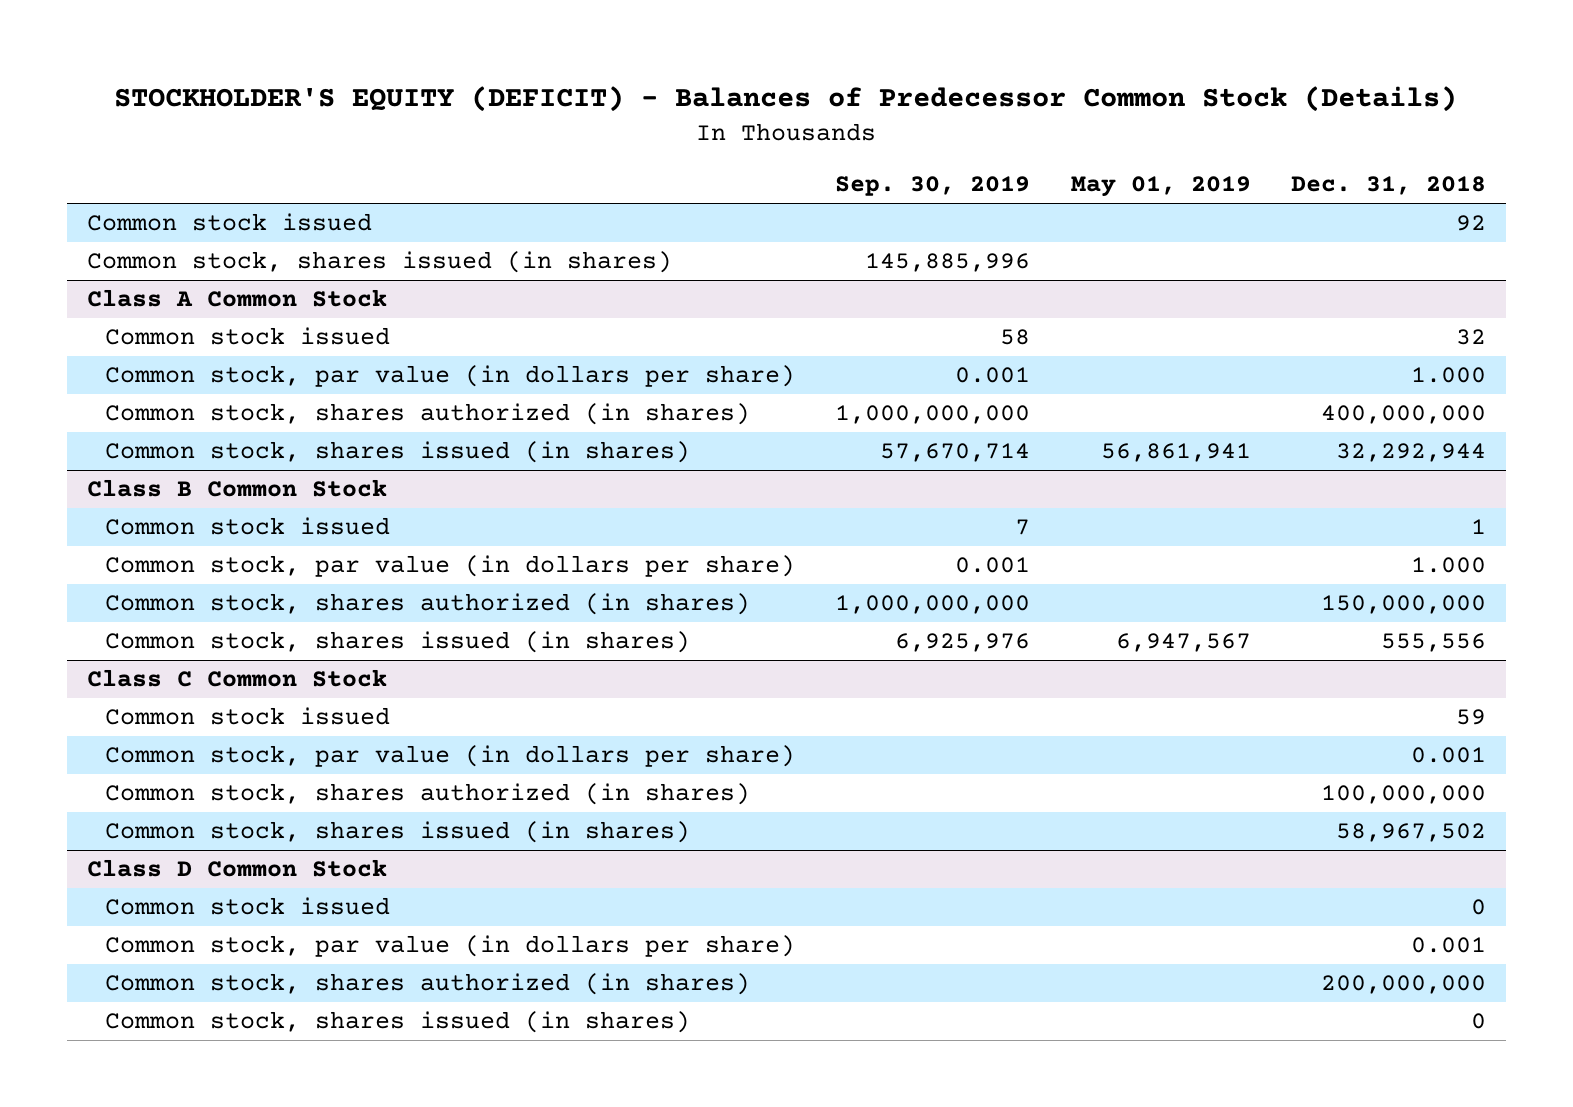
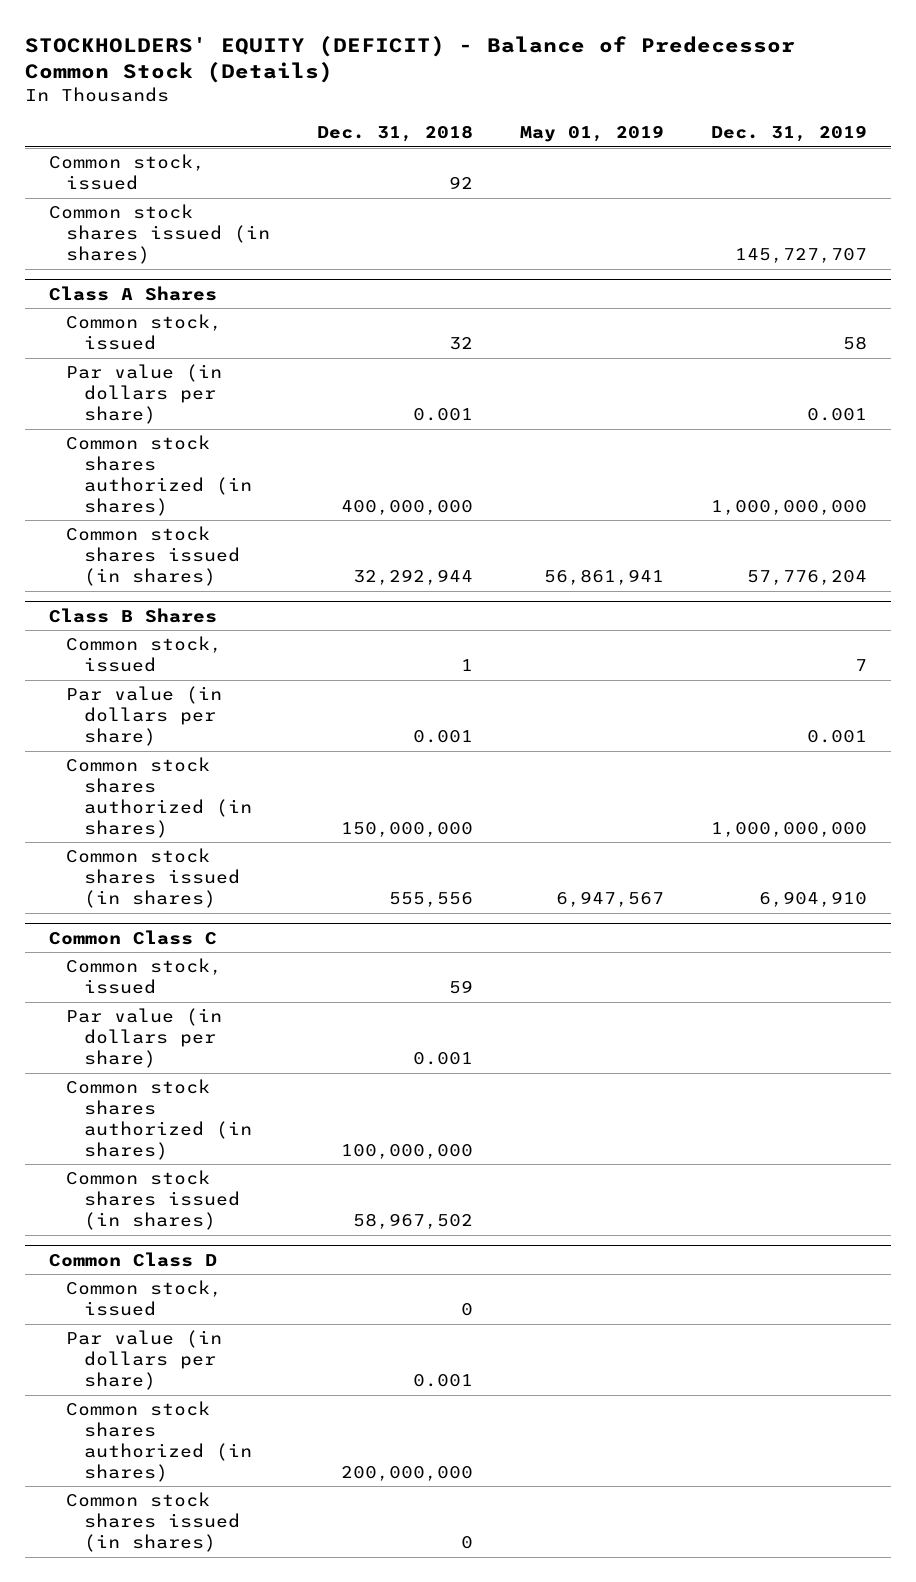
[114,85,1458,112] STOCKHOLDER'S EQUITY (DEFICIT) - Balances of Predecessor Common Stock (Details) -> [25,35,796,84] STOCKHOLDERS' EQUITY (DEFICIT) - Balance of Predecessor Common Stock (Details)
[835,176,1031,197] Sep. 30, 2019 -> none
none -> [711,125,868,143] Dec. 31, 2019
[86,213,372,232] Common stock issued -> [48,154,205,191] Common stock, issued
[86,251,672,274] Common stock, shares issued (in shares) -> [48,204,271,265] Common stock shares issued (in shares)
[86,289,387,308] Class A Common Stock -> [48,285,217,301] Class A Shares
[104,327,390,346] Common stock issued -> [66,314,223,351] Common stock, issued
[104,365,795,388] Common stock, par value (in dollars per share) -> [66,364,223,425] Par value (in dollars per share)
[1410,367,1486,384] 1.000 -> [413,408,474,422] 0.001
[104,403,750,426] Common stock, shares authorized (in shares) -> [66,435,252,516] Common stock shares authorized (in shares)
[104,441,690,464] Common stock, shares issued (in shares) -> [66,526,240,587] Common stock shares issued (in shares)
[86,479,387,498] Class B Common Stock -> [48,607,217,623] Class B Shares
[104,517,390,536] Common stock issued -> [66,636,223,673] Common stock, issued
[104,555,795,578] Common stock, par value (in dollars per share) -> [66,686,223,747] Par value (in dollars per share)
[1410,557,1486,574] 1.000 -> [413,730,474,744] 0.001
[104,593,750,616] Common stock, shares authorized (in shares) -> [66,757,252,838] Common stock shares authorized (in shares)
[104,631,690,654] Common stock, shares issued (in shares) -> [66,848,240,909] Common stock shares issued (in shares)
[86,669,387,688] Class C Common Stock -> [48,929,217,945] Common Class C
[104,707,390,726] Common stock issued -> [66,958,223,995] Common stock, issued
[104,745,795,768] Common stock, par value (in dollars per share) -> [66,1008,223,1069] Par value (in dollars per share)
[104,783,750,806] Common stock, shares authorized (in shares) -> [66,1079,252,1160] Common stock shares authorized (in shares)
[104,821,690,844] Common stock, shares issued (in shares) -> [66,1170,240,1231] Common stock shares issued (in shares)
[86,859,387,878] Class D Common Stock -> [48,1251,217,1267] Common Class D
[104,897,390,916] Common stock issued -> [66,1280,223,1317] Common stock, issued
[104,935,795,958] Common stock, par value (in dollars per share) -> [66,1330,223,1391] Par value (in dollars per share)
[104,973,750,996] Common stock, shares authorized (in shares) -> [66,1401,252,1482] Common stock shares authorized (in shares)
[104,1011,690,1034] Common stock, shares issued (in shares) -> [66,1492,240,1553] Common stock shares issued (in shares)

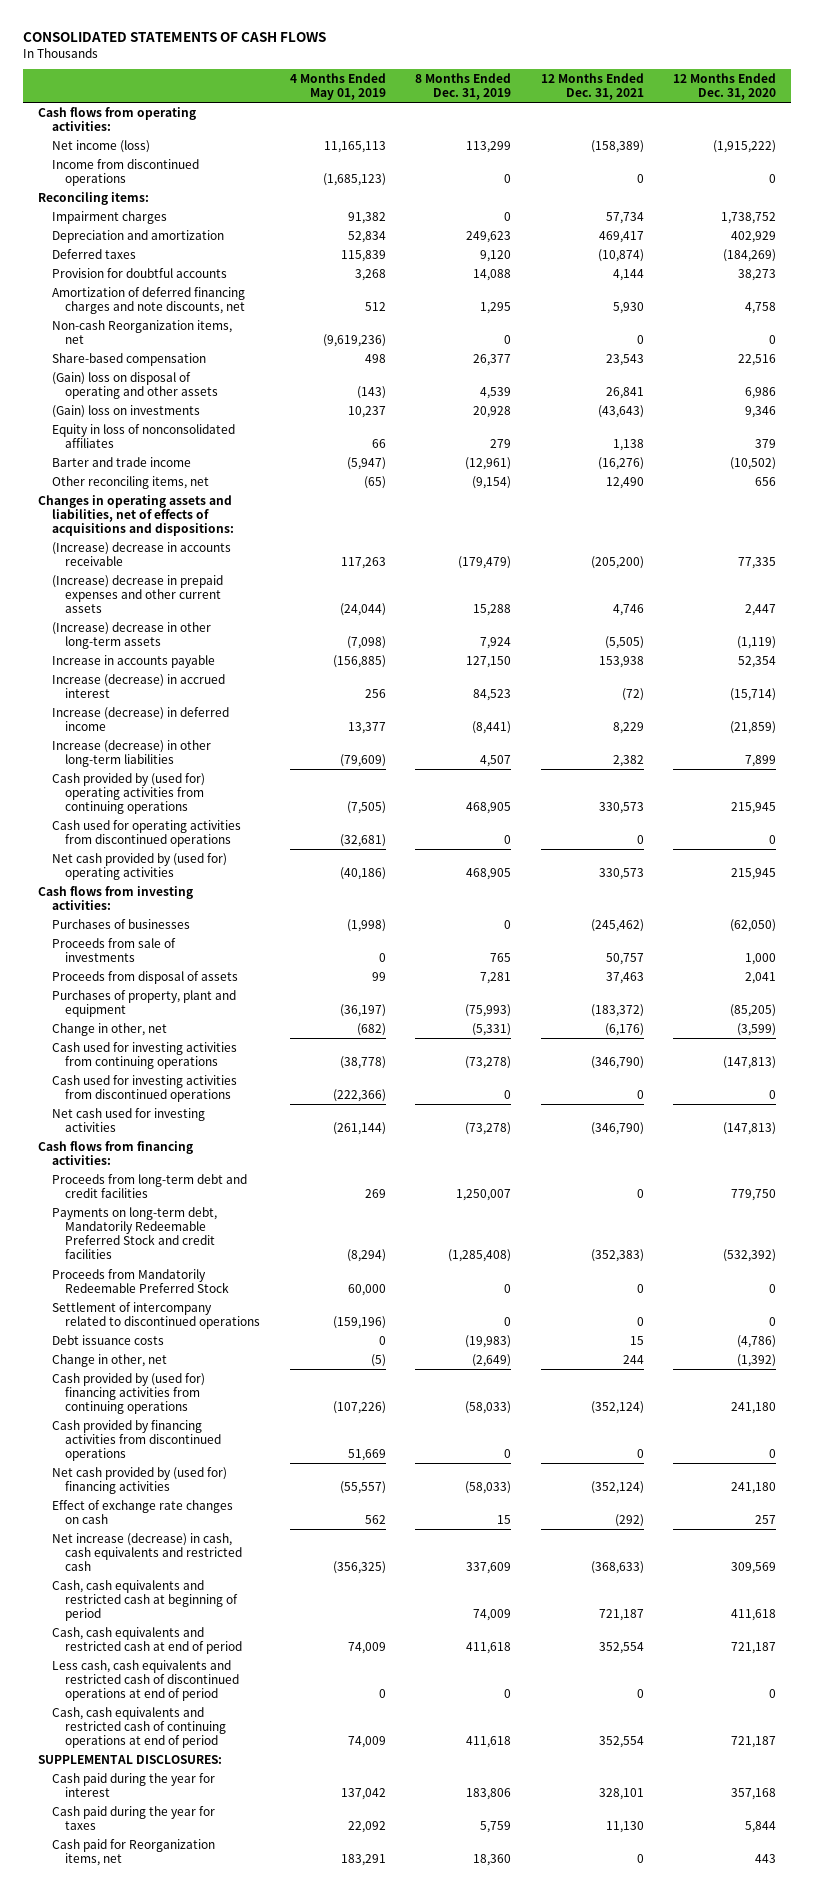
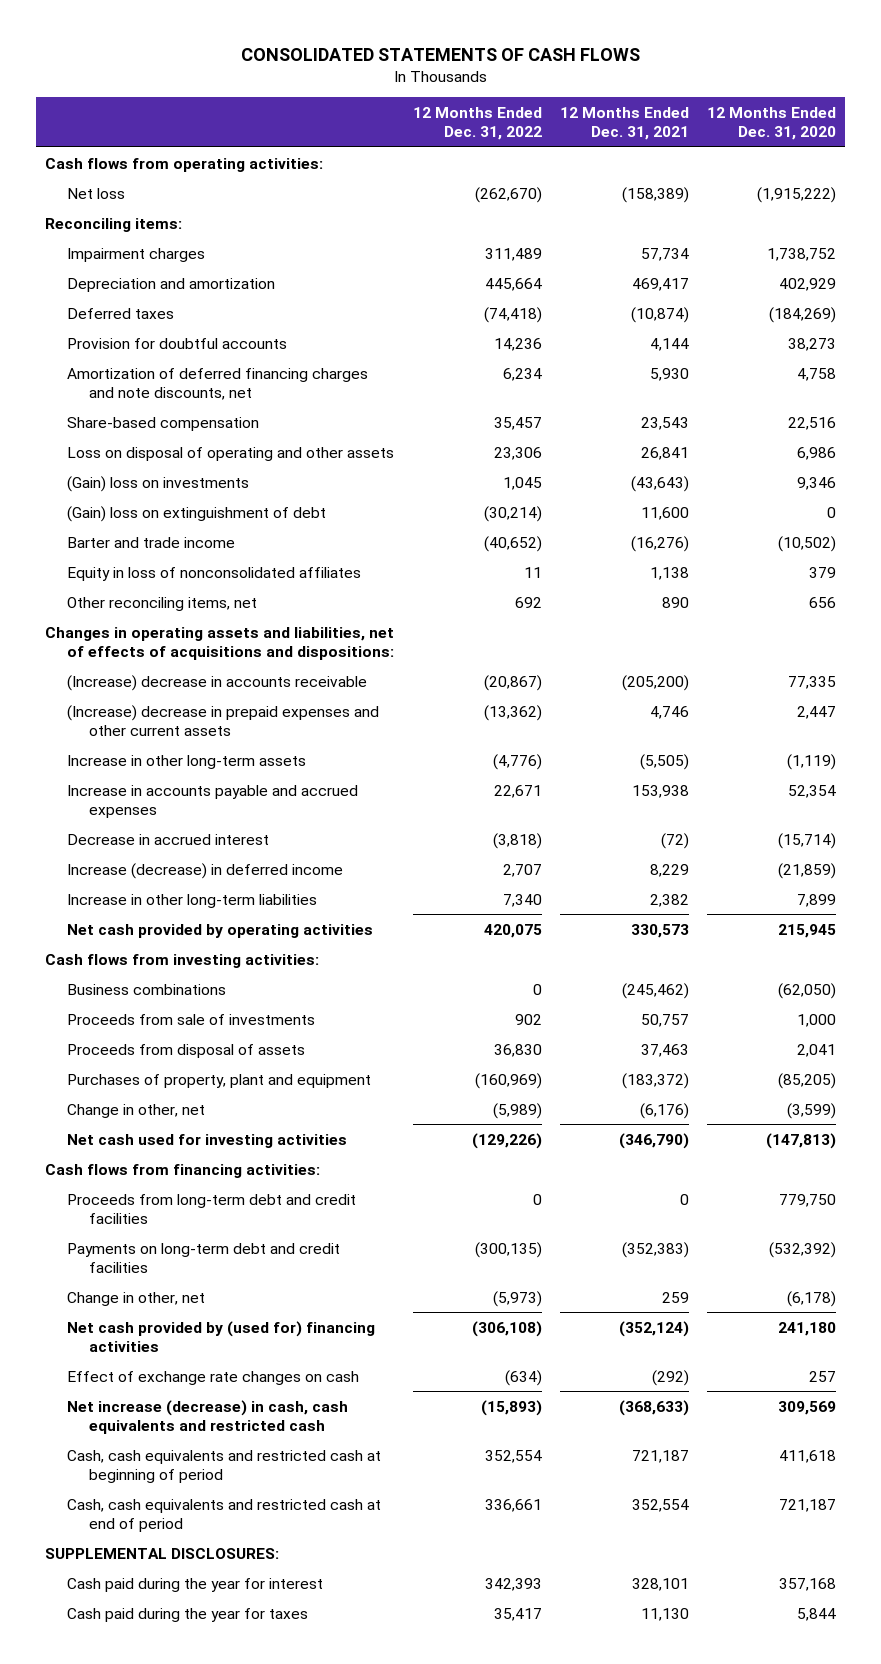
[289,73,386,101] 4 Months Ended May 01, 2019 -> none
[415,73,512,101] 8 Months Ended Dec. 31, 2019 -> none
none -> [412,107,542,140] 12 Months Ended Dec. 31, 2022
[51,158,199,186] Income from discontinued operations -> none
[51,139,150,153] Net income (loss) -> [67,187,126,199] Net loss
[51,319,232,344] Non-cash Reorganization items, net -> none
[51,371,219,399] (Gain) loss on disposal of operating and other assets -> [67,446,395,461] Loss on disposal of operating and other assets
none -> [67,505,327,522] (Gain) loss on extinguishment of debt
[51,423,235,448] Equity in loss of nonconsolidated affiliates -> [67,566,362,581] Equity in loss of nonconsolidated affiliates
[605,476,644,489] 12,490 -> [661,596,689,608] 890
[51,621,211,649] (Increase) decrease in other long-term assets -> [67,754,307,769] Increase in other long-term assets
[51,654,215,668] Increase in accounts payable -> [67,784,359,818] Increase in accounts payable and accrued expenses
[51,673,225,698] Increase (decrease) in accrued interest -> [67,833,270,845] Decrease in accrued interest
[51,772,205,815] Cash provided by (used for) operating activities from continuing operations -> none
[51,819,241,847] Cash used for operating activities from discontinued operations -> none
[51,739,211,767] Increase (decrease) in other long-term liabilities -> [67,893,318,908] Increase in other long-term liabilities
[51,852,227,880] Net cash provided by (used for) operating activities -> [67,923,374,938] Net cash provided by operating activities
[51,918,190,929] Purchases of businesses -> [67,983,227,995] Business combinations
[51,1041,237,1069] Cash used for investing activities from continuing operations -> none
[51,1074,237,1102] Cash used for investing activities from discontinued operations -> none
[51,1268,230,1293] Proceeds from Mandatorily Redeemable Preferred Stock -> none
[51,1301,261,1329] Settlement of intercompany related to discontinued operations -> none
[51,1334,164,1345] Debt issuance costs -> none
[51,1372,205,1415] Cash provided by (used for) financing activities from continuing operations -> none
[51,1419,222,1462] Cash provided by financing activities from discontinued operations -> none
[51,1206,217,1260] Payments on long-term debt, Mandatorily Redeemable Preferred Stock and credit facilities -> [67,1242,341,1273] Payments on long-term debt and credit facilities
[622,1354,644,1364] 244 -> [661,1291,689,1303] 259
[737,1353,777,1367] (1,392) -> [786,1290,836,1307] (6,178)
[51,1659,240,1702] Less cash, cash equivalents and restricted cash of discontinued operations at end of period -> none
[51,1706,227,1749] Cash, cash equivalents and restricted cash of continuing operations at end of period -> none
[51,1838,215,1866] Cash paid for Reorganization items, net -> none

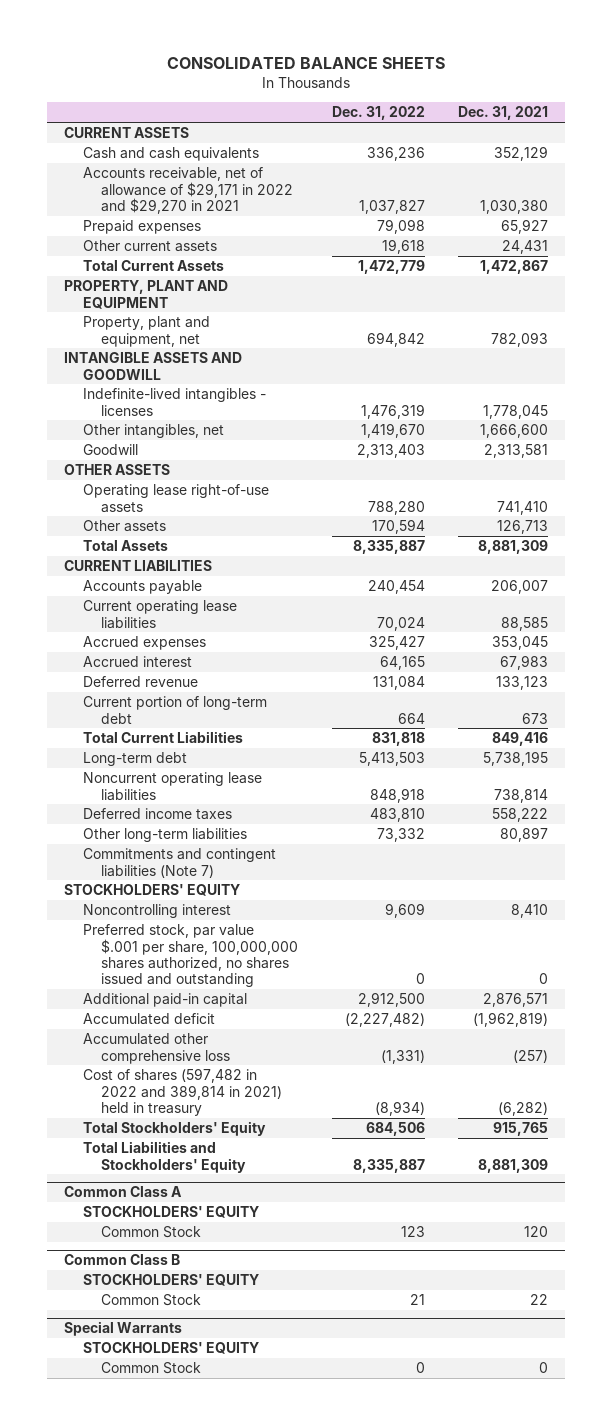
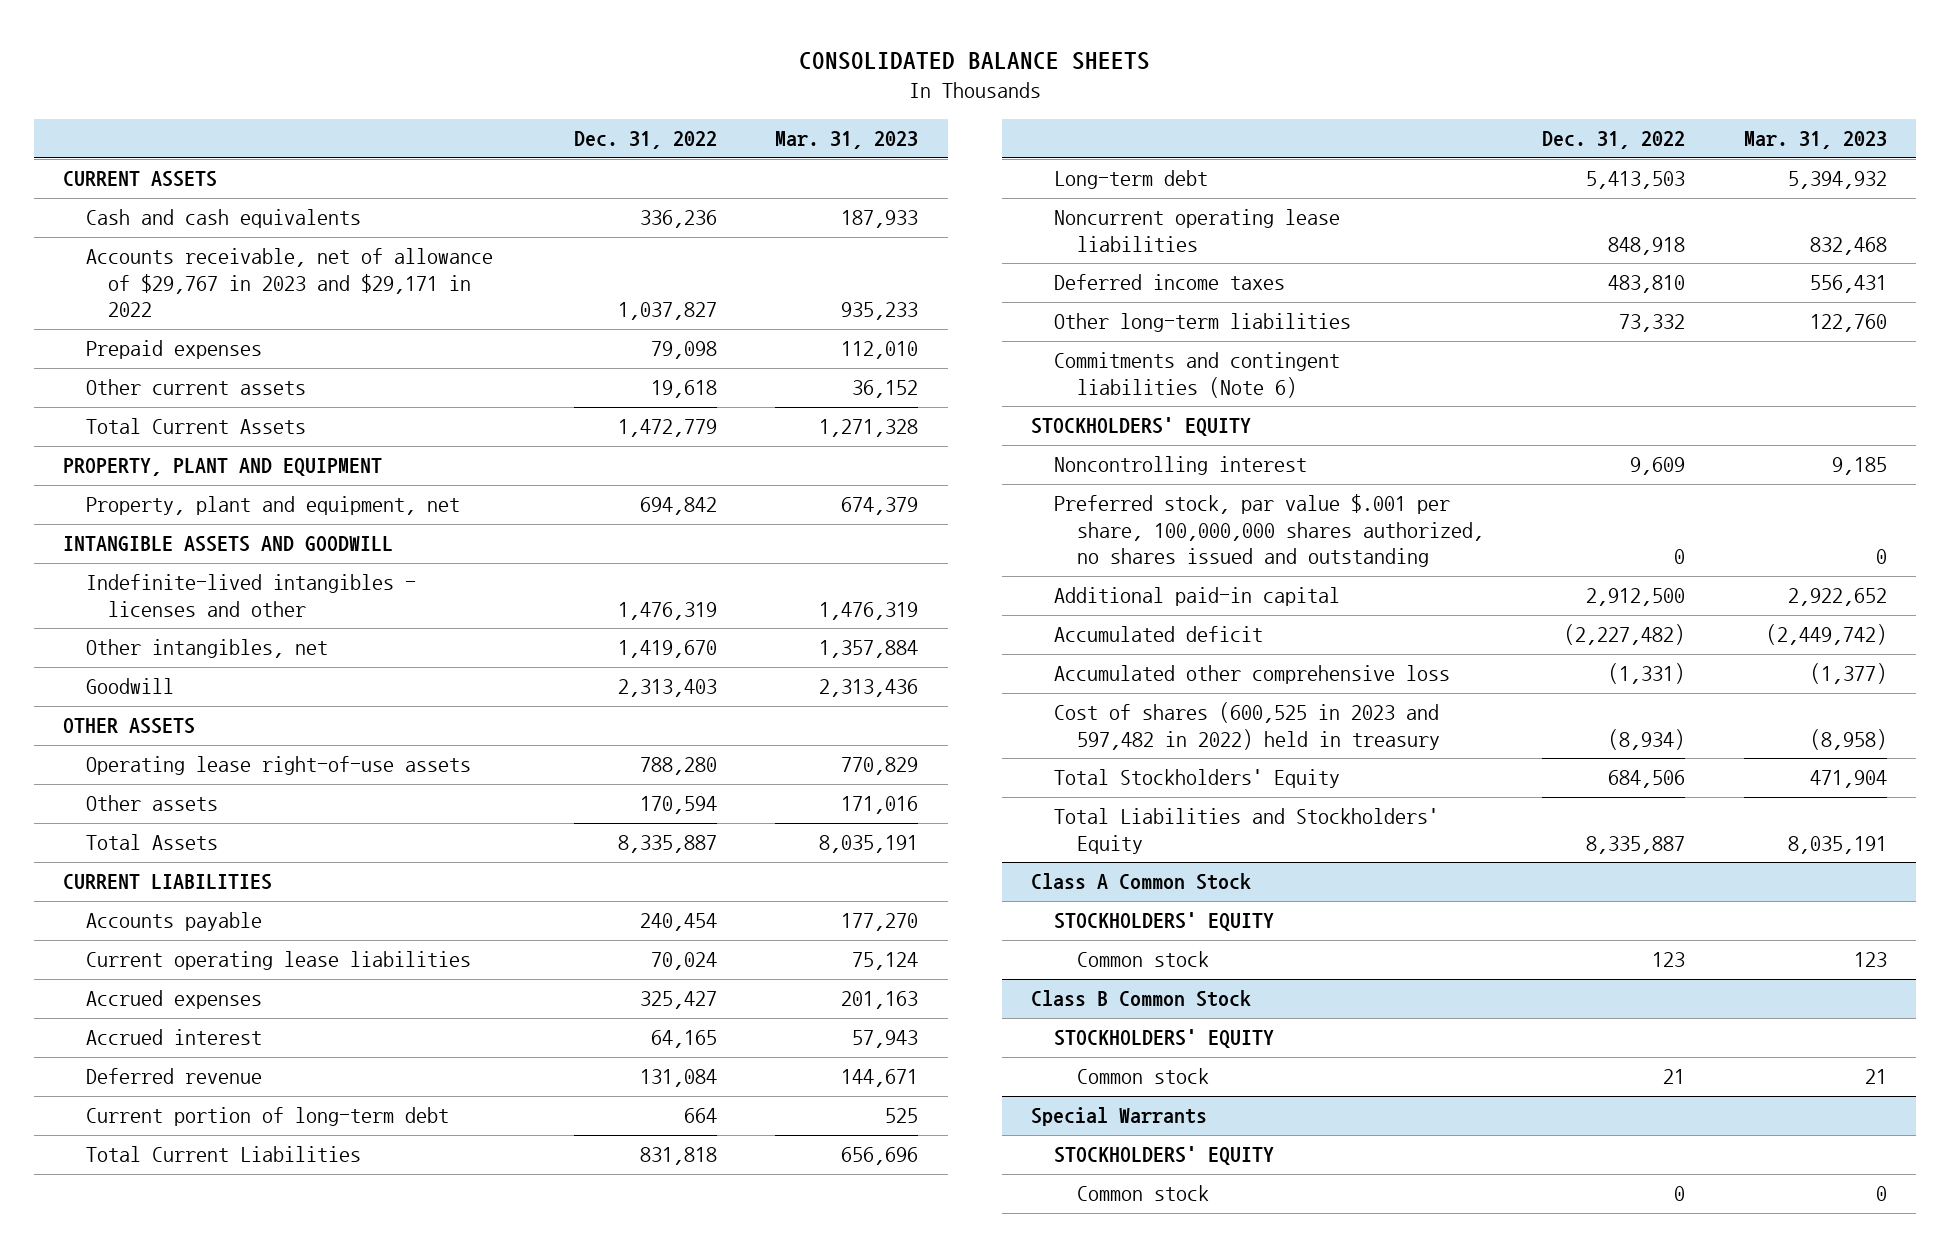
[457,106,548,121] Dec. 31, 2021 -> none
none -> [775,131,919,150] Mar. 31, 2023
[82,167,294,214] Accounts receivable, net of allowance of $29,171 in 2022 and $29,270 in 2021 -> [85,248,493,318] Accounts receivable, net of allowance of $29,767 in 2023 and $29,171 in 2022
[82,388,266,416] Indefinite-lived intangibles - licenses -> [85,574,416,617] Indefinite-lived intangibles - licenses and other
[82,848,276,878] Commitments and contingent liabilities (Note 7) -> [1054,352,1341,398] Commitments and contingent liabilities (Note 6)
[82,1068,283,1116] Cost of shares (597,482 in 2022 and 389,814 in 2021) held in treasury -> [1054,702,1440,750] Cost of shares (600,525 in 2023 and 597,482 in 2022) held in treasury
[63,1186,182,1198] Common Class A -> [1031,873,1252,891] Class A Common Stock
[101,1226,202,1239] Common Stock -> [1076,951,1209,968] Common stock
[63,1254,180,1266] Common Class B -> [1031,990,1252,1008] Class B Common Stock
[101,1294,202,1307] Common Stock -> [1076,1068,1209,1085] Common stock
[101,1362,202,1375] Common Stock -> [1076,1185,1209,1202] Common stock

